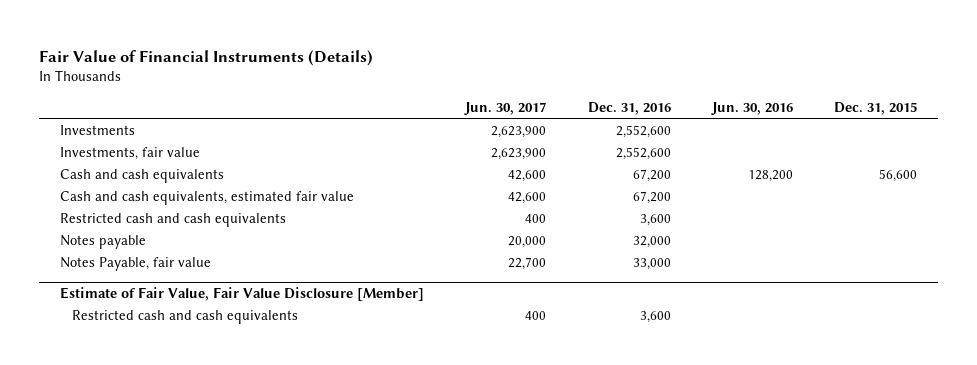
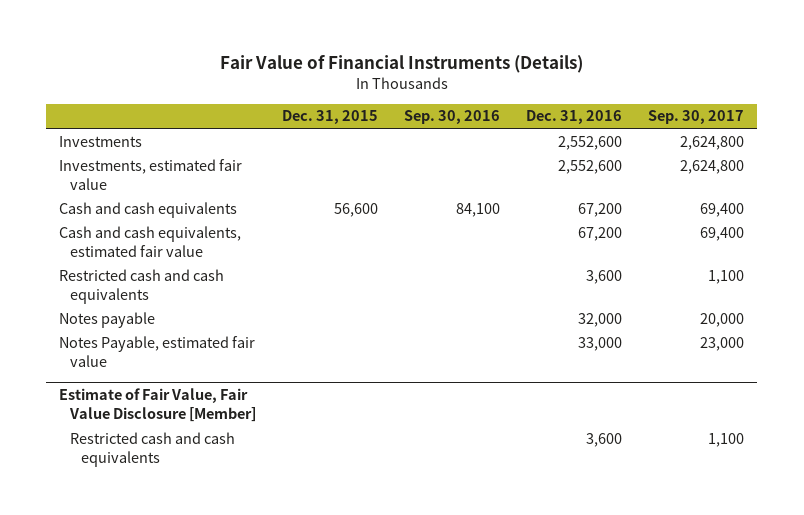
[464,101,547,115] Jun. 30, 2017 -> none
[711,101,794,115] Jun. 30, 2016 -> none
none -> [404,110,501,125] Sep. 30, 2016
none -> [648,110,745,125] Sep. 30, 2017
[59,146,200,160] Investments, fair value -> [59,158,243,190] Investments, estimated fair value
[59,256,211,271] Notes Payable, fair value -> [59,335,256,367] Notes Payable, estimated fair value

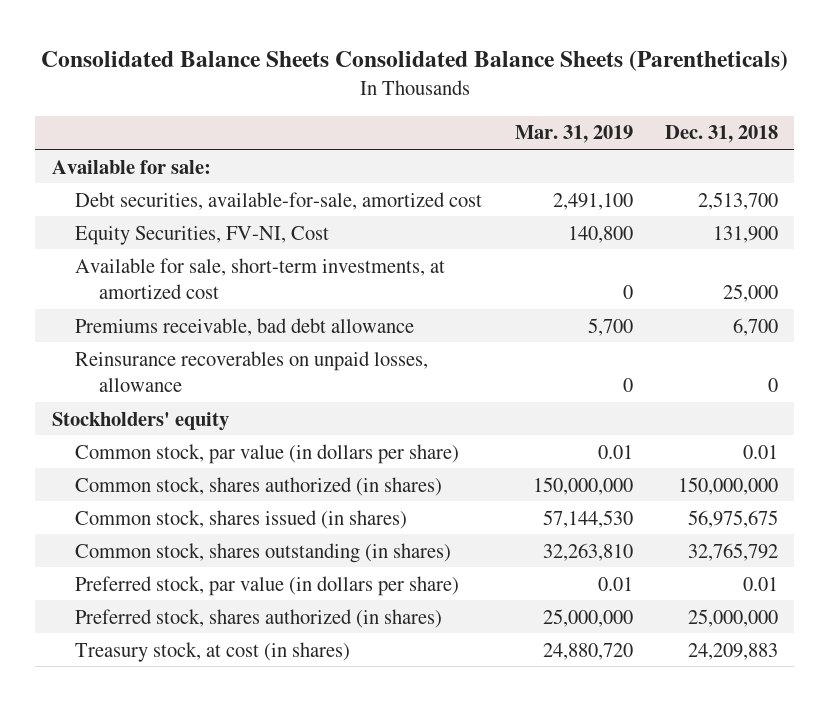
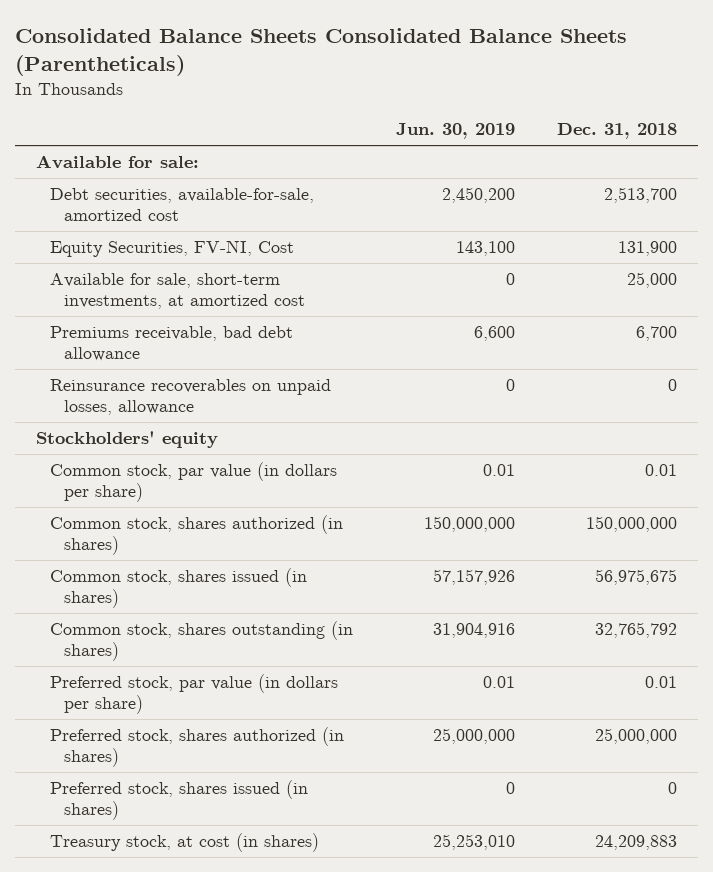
[514,125,633,144] Mar. 31, 2019 -> none
none -> [395,123,515,140] Jun. 30, 2019
none -> [50,780,309,821] Preferred stock, shares issued (in shares)

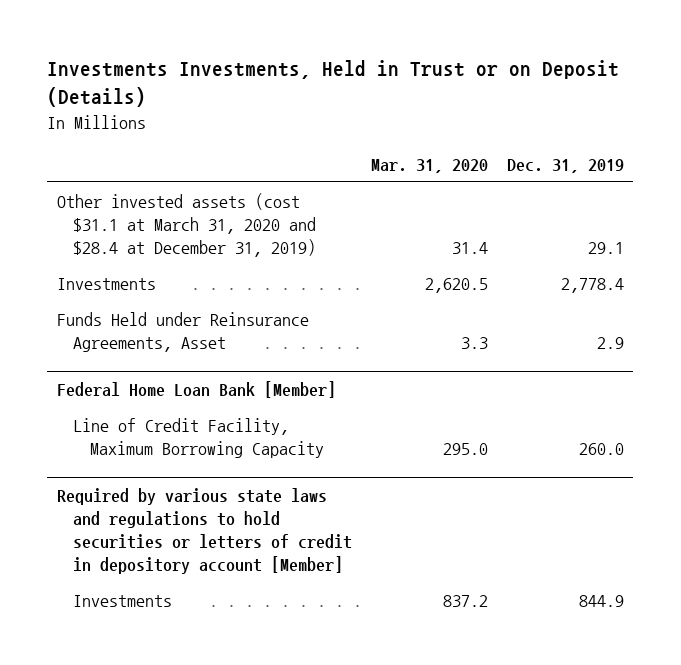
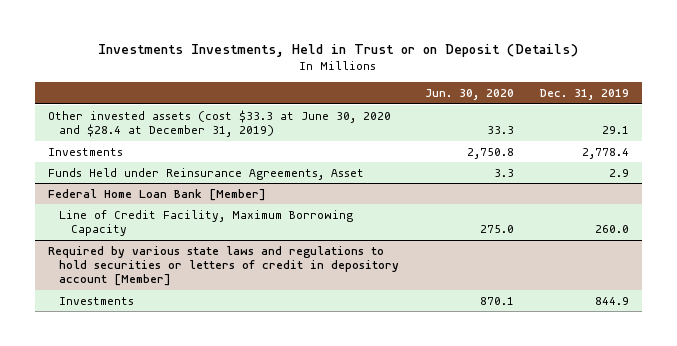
[371,158,489,173] Mar. 31, 2020 -> none
none -> [425,89,515,101] Jun. 30, 2020
[56,192,317,257] Other invested assets (cost $31.1 at March 31, 2020 and $28.4 at December 31, 2019) -> [47,109,391,138] Other invested assets (cost $33.3 at June 30, 2020 and $28.4 at December 31, 2019)

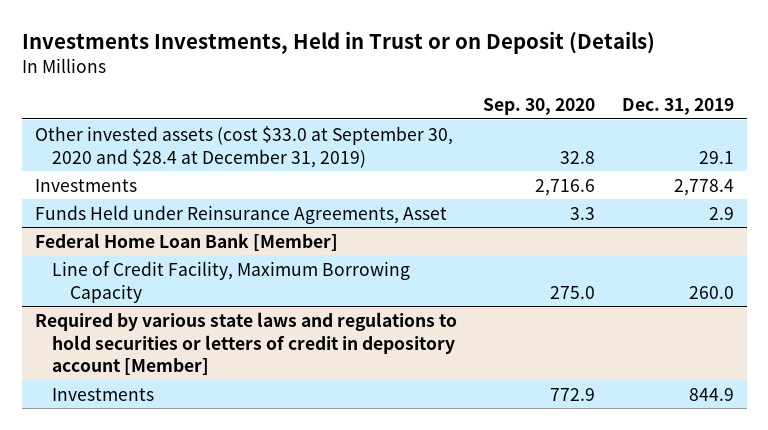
[425,89,515,101] Jun. 30, 2020 -> none
none -> [483,98,596,116] Sep. 30, 2020
[47,109,391,138] Other invested assets (cost $33.3 at June 30, 2020 and $28.4 at December 31, 2019) -> [34,125,453,168] Other invested assets (cost $33.0 at September 30, 2020 and $28.4 at December 31, 2019)

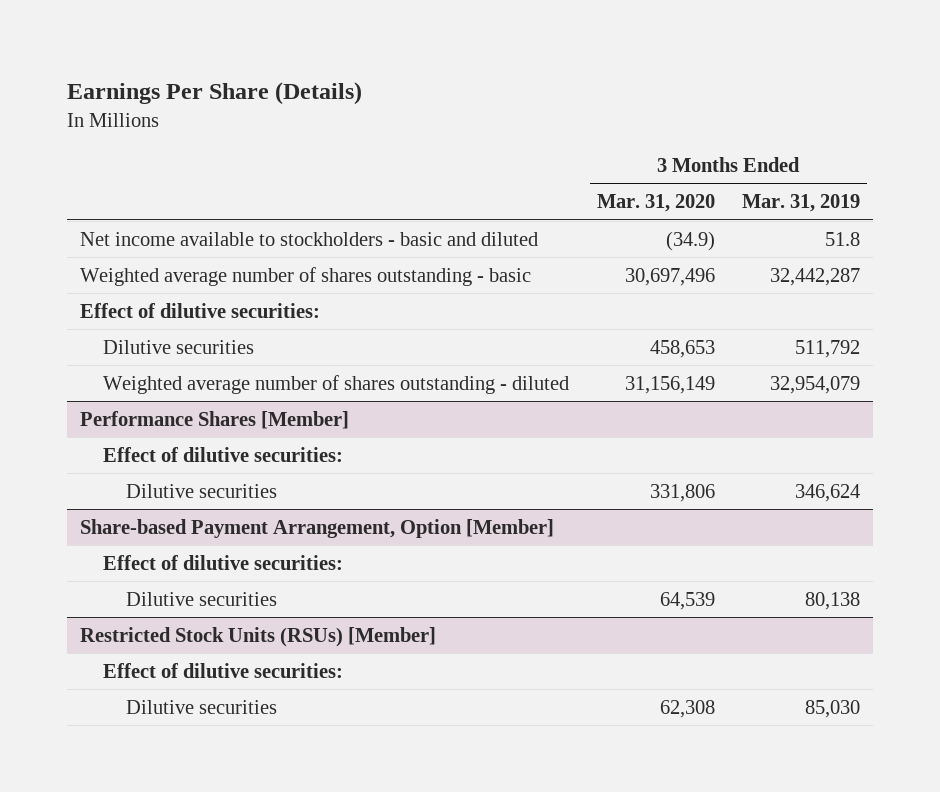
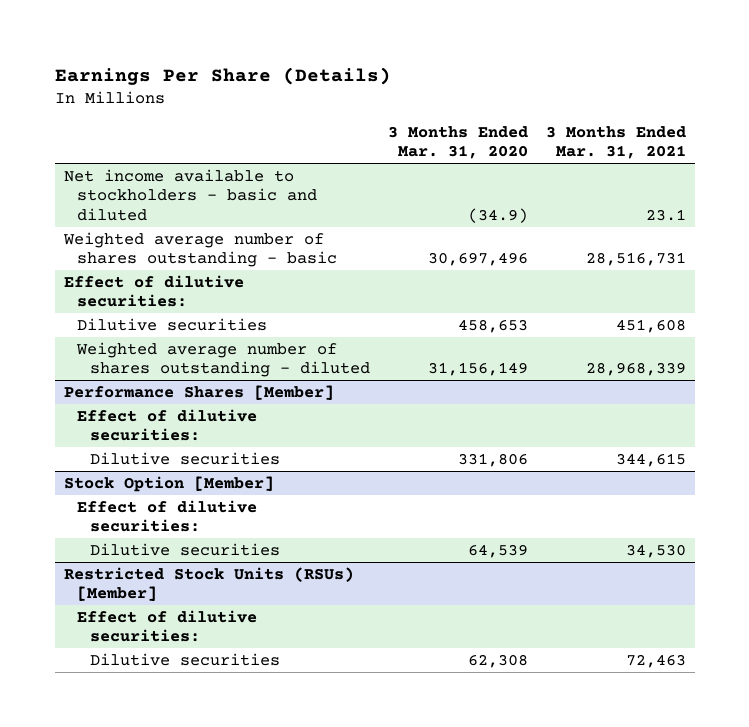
[741,194,860,213] Mar. 31, 2019 -> none
none -> [545,125,686,160] 3 Months Ended Mar. 31, 2021
[80,518,555,538] Share-based Payment Arrangement, Option [Member] -> [63,475,274,492] Stock Option [Member]

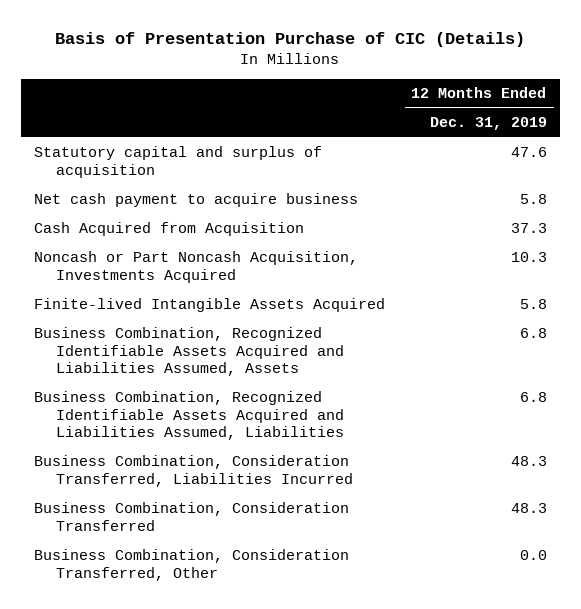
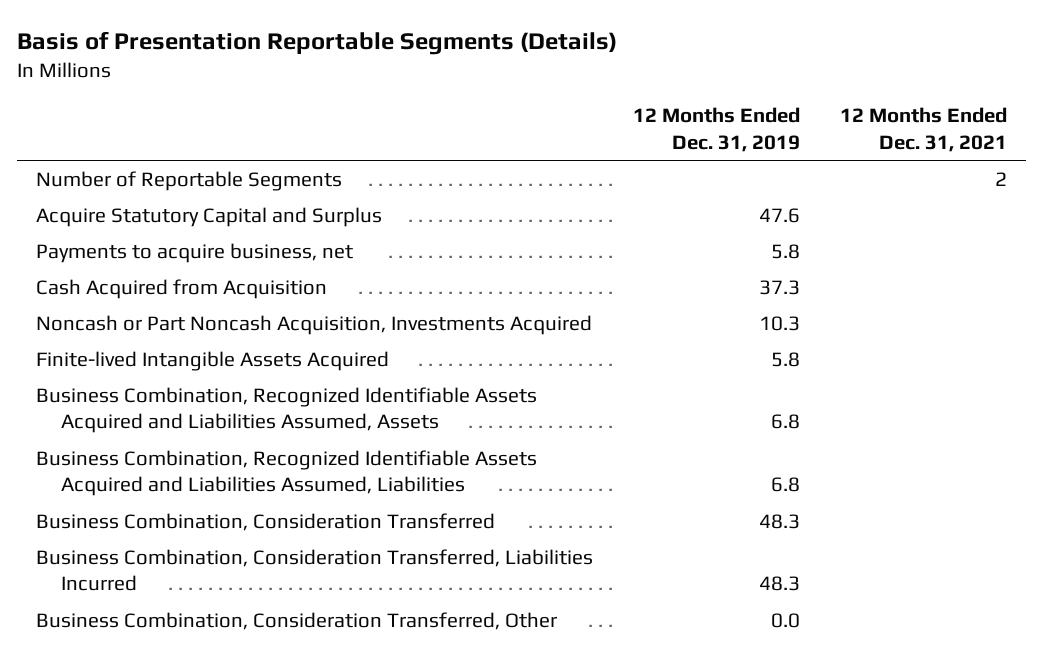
[55,31,526,47] Basis of Presentation Purchase of CIC (Details) -> [16,30,617,55] Basis of Presentation Reportable Segments (Details)
none -> [839,107,1007,152] 12 Months Ended Dec. 31, 2021
none -> [36,170,343,191] Number of Reportable Segments
[34,146,323,178] Statutory capital and surplus of acquisition -> [36,206,383,227] Acquire Statutory Capital and Surplus
[34,193,359,208] Net cash payment to acquire business -> [36,242,354,263] Payments to acquire business, net
[34,455,353,487] Business Combination, Consideration Transferred, Liabilities Incurred -> [36,548,594,592] Business Combination, Consideration Transferred, Liabilities Incurred

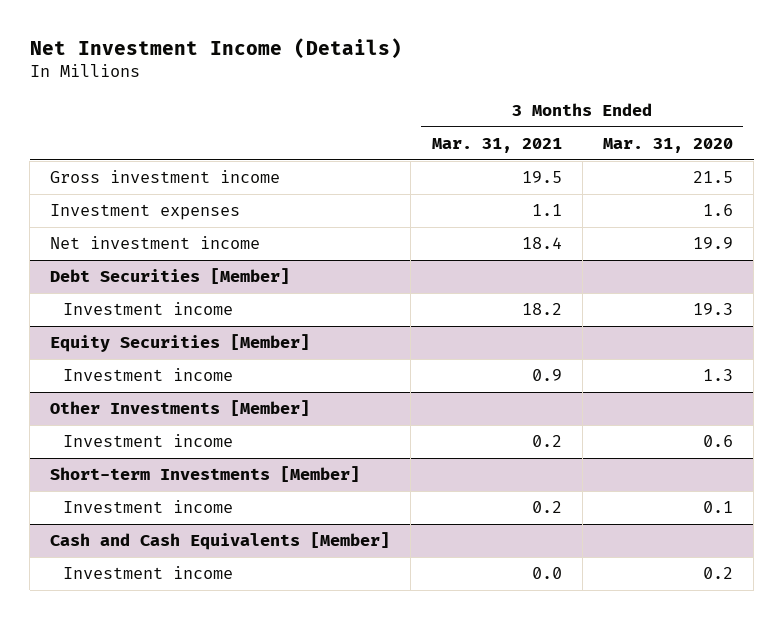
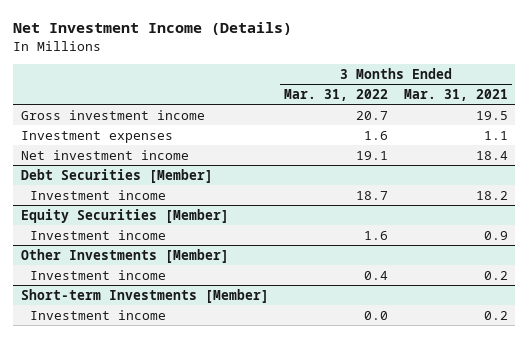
[603,138,734,154] Mar. 31, 2020 -> none
none -> [284,88,389,101] Mar. 31, 2022
[50,532,391,551] Cash and Cash Equivalents [Member] -> none
[63,566,234,580] Investment income -> none

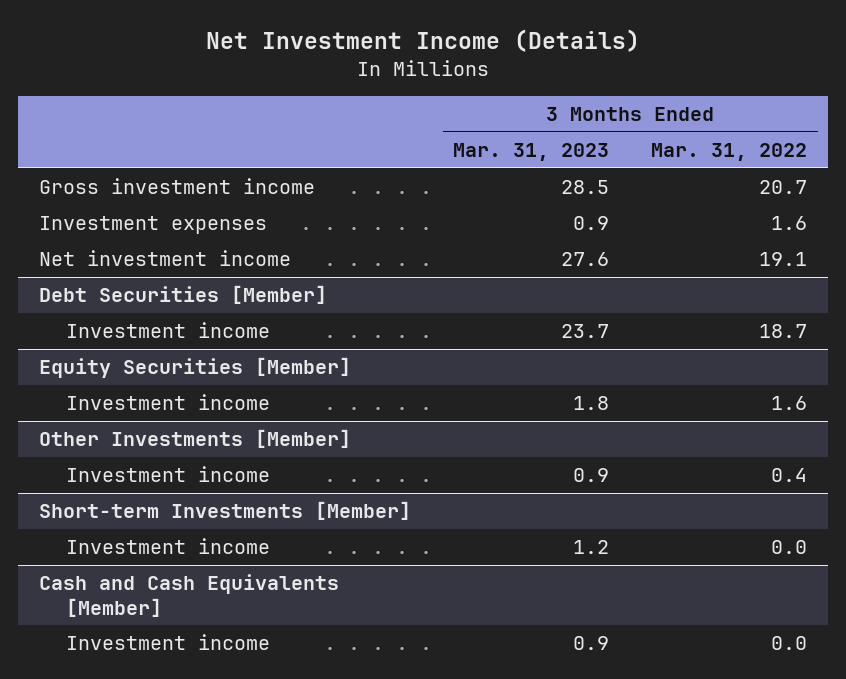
[403,88,508,101] Mar. 31, 2021 -> none
none -> [453,142,610,161] Mar. 31, 2023
none -> [39,574,340,617] Cash and Cash Equivalents [Member]
none -> [66,634,271,651] Investment income

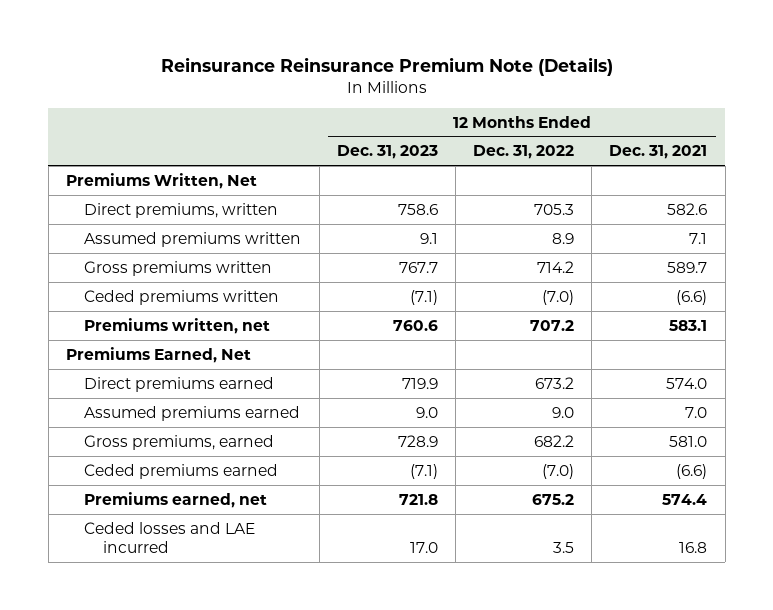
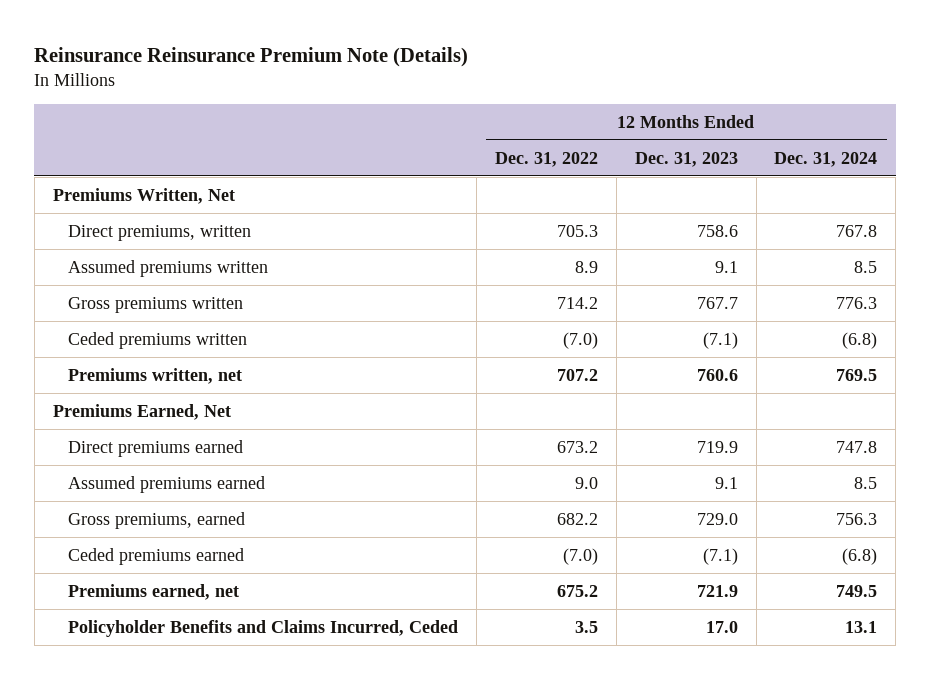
[609,145,708,160] Dec. 31, 2021 -> none
none -> [774,151,878,167] Dec. 31, 2024
[415,406,438,418] 9.0 -> [714,476,738,489] 9.1
[397,434,438,447] 728.9 -> [696,512,738,525] 729.0
[398,493,438,505] 721.8 -> [696,584,738,597] 721.9
[84,521,256,554] Ceded losses and LAE incurred -> [68,619,459,637] Policyholder Benefits and Claims Incurred, Ceded

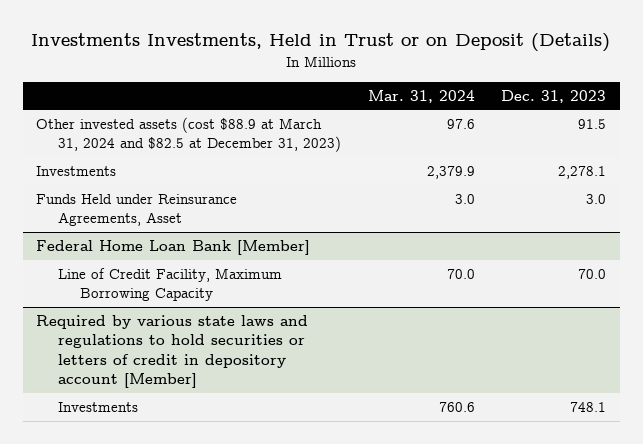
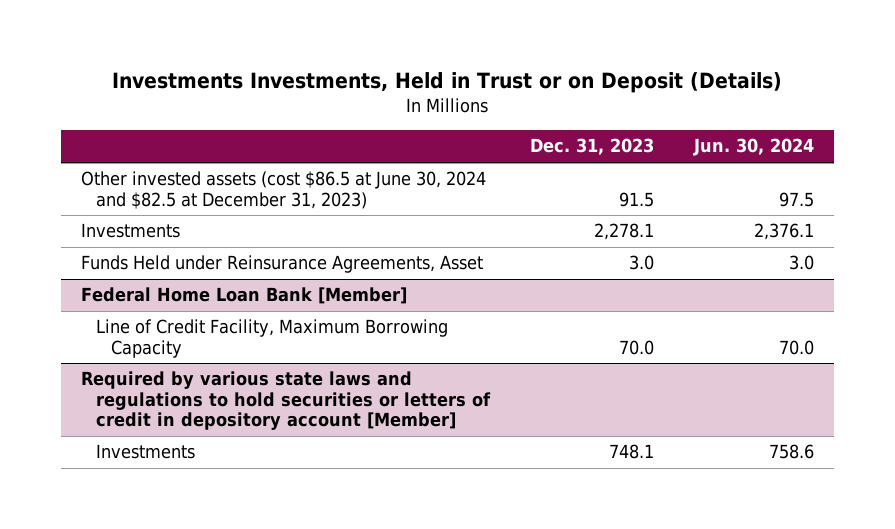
[367,89,475,103] Mar. 31, 2024 -> none
none -> [692,138,814,157] Jun. 30, 2024
[36,116,342,153] Other invested assets (cost $88.9 at March 31, 2024 and $82.5 at December 31, 2023) -> [81,171,487,209] Other invested assets (cost $86.5 at June 30, 2024 and $82.5 at December 31, 2023)

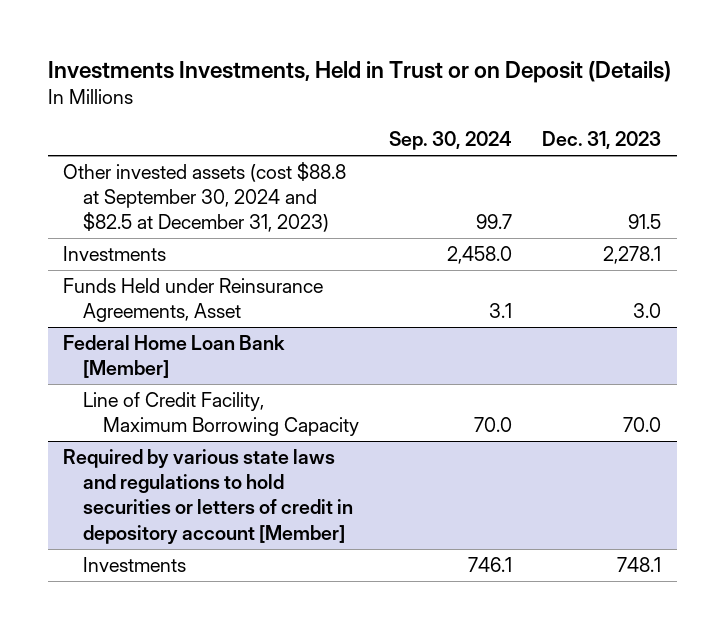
[692,138,814,157] Jun. 30, 2024 -> none
none -> [389,131,513,151] Sep. 30, 2024
[81,171,487,209] Other invested assets (cost $86.5 at June 30, 2024 and $82.5 at December 31, 2023) -> [62,162,346,233] Other invested assets (cost $88.8 at September 30, 2024 and $82.5 at December 31, 2023)

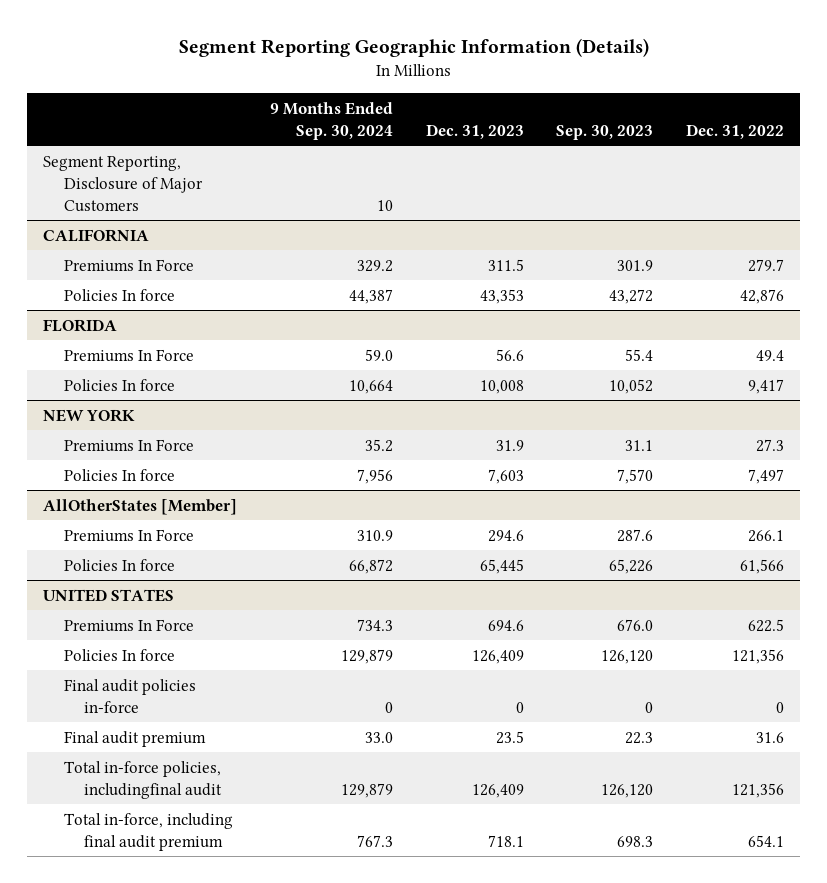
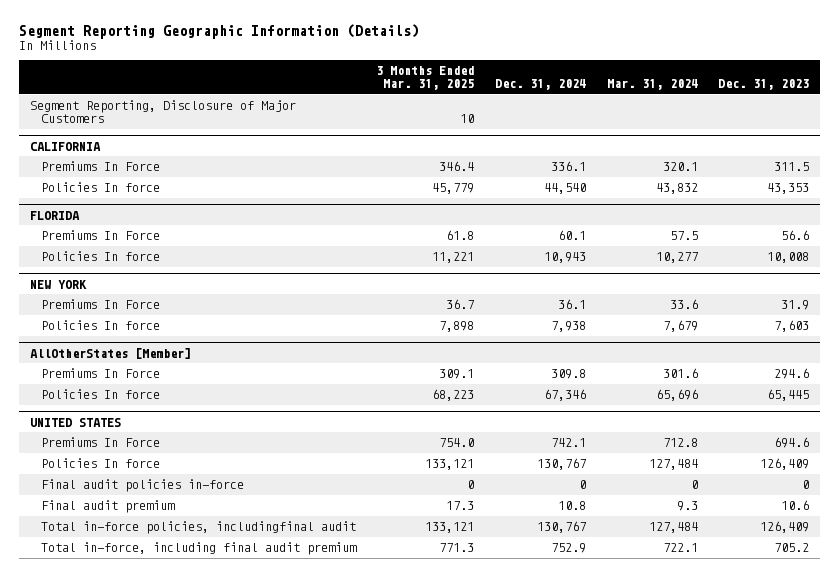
[269,101,393,141] 9 Months Ended Sep. 30, 2024 -> none
[556,125,654,141] Sep. 30, 2023 -> none
[685,124,784,140] Dec. 31, 2022 -> none
none -> [376,66,475,91] 3 Months Ended Mar. 31, 2025
none -> [495,79,587,91] Dec. 31, 2024
none -> [606,79,698,91] Mar. 31, 2024
[495,730,524,744] 23.5 -> [781,500,810,511] 10.6
[487,834,524,847] 718.1 -> [774,543,810,553] 705.2

